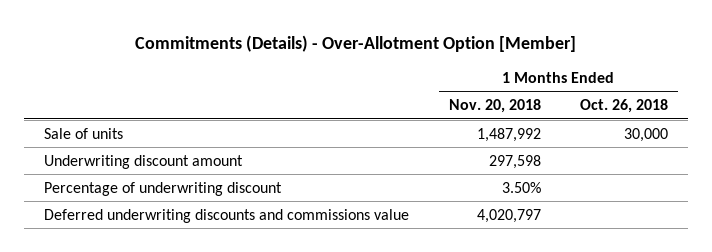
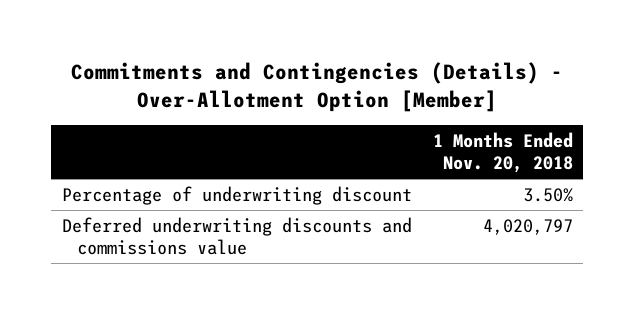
[135,34,577,52] Commitments (Details) - Over-Allotment Option [Member] -> [71,62,564,112] Commitments and Contingencies (Details) - Over-Allotment Option [Member]
[580,99,669,114] Oct. 26, 2018 -> none
[44,127,124,139] Sale of units -> none
[44,154,244,169] Underwriting discount amount -> none

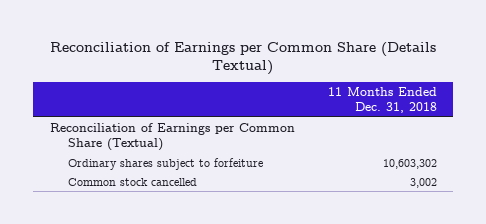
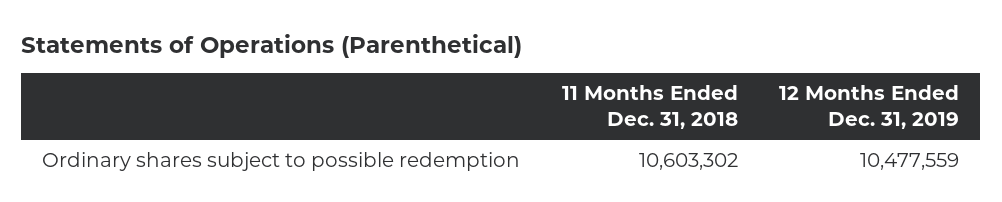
[50,41,437,76] Reconciliation of Earnings per Common Share (Details Textual) -> [21,33,523,58] Statements of Operations (Parenthetical)
none -> [779,85,960,129] 12 Months Ended Dec. 31, 2019
[49,122,295,152] Reconciliation of Earnings per Common Share (Textual) -> none
[68,177,198,186] Common stock cancelled -> none
[68,157,264,170] Ordinary shares subject to forfeiture -> [42,152,521,172] Ordinary shares subject to possible redemption

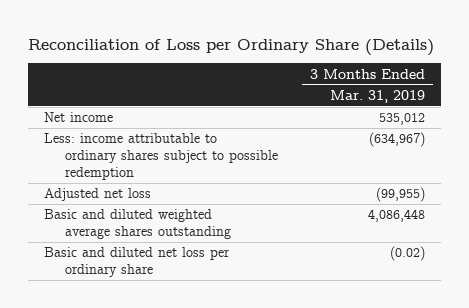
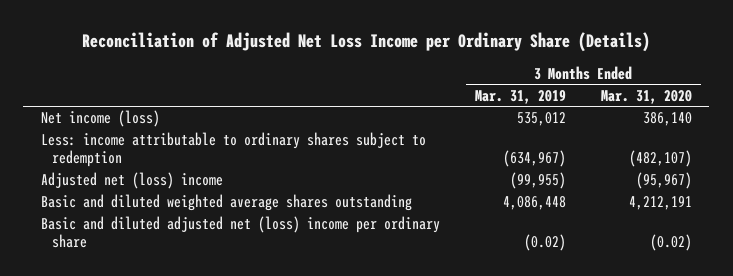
[28,38,435,56] Reconciliation of Loss per Ordinary Share (Details) -> [82,32,651,53] Reconciliation of Adjusted Net Loss Income per Ordinary Share (Details)
none -> [600,89,692,104] Mar. 31, 2020
[44,112,114,123] Net income -> [40,110,160,128] Net income (loss)
[44,133,279,180] Less: income attributable to ordinary shares subject to possible redemption -> [40,132,426,168] Less: income attributable to ordinary shares subject to redemption
[44,188,152,202] Adjusted net loss -> [40,172,223,190] Adjusted net (loss) income
[44,247,231,278] Basic and diluted net loss per ordinary share -> [40,216,440,249] Basic and diluted adjusted net (loss) income per ordinary share

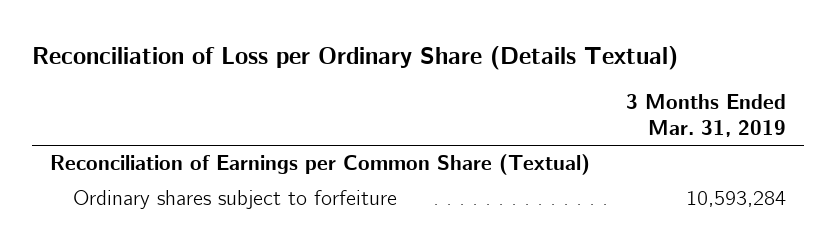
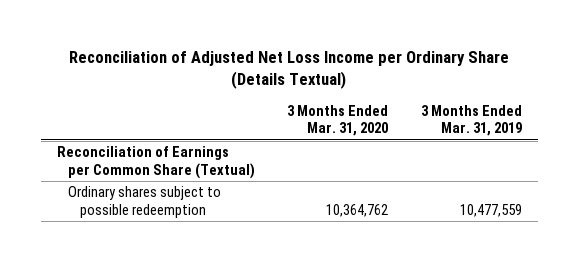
[31,45,678,70] Reconciliation of Loss per Ordinary Share (Details Textual) -> [69,50,510,90] Reconciliation of Adjusted Net Loss Income per Ordinary Share (Details Textual)
none -> [287,104,389,137] 3 Months Ended Mar. 31, 2020
[72,190,397,210] Ordinary shares subject to forfeiture -> [68,186,222,218] Ordinary shares subject to possible redeemption
[685,191,786,208] 10,593,284 -> [459,203,522,217] 10,477,559

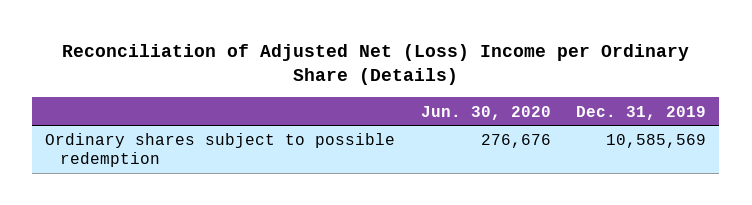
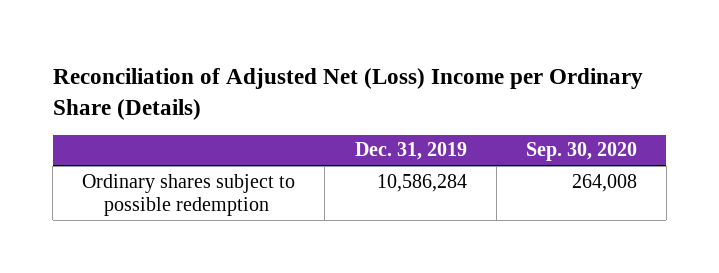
[420,105,551,120] Jun. 30, 2020 -> none
none -> [525,142,637,162] Sep. 30, 2020
[606,134,707,149] 10,585,569 -> [376,173,467,192] 10,586,284

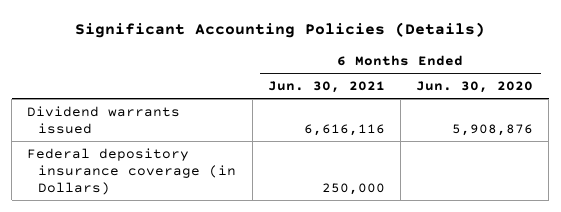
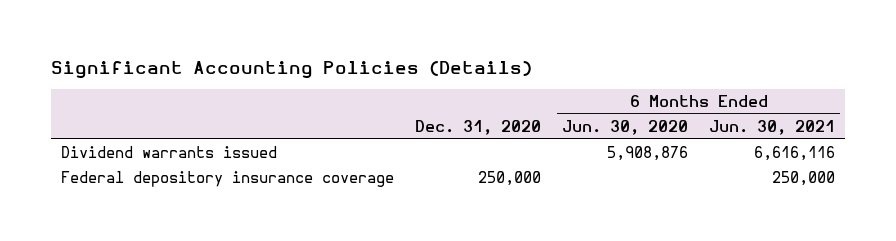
none -> [415,119,542,135] Dec. 31, 2020
[27,147,237,196] Federal depository insurance coverage (in Dollars) -> [61,171,395,188] Federal depository insurance coverage

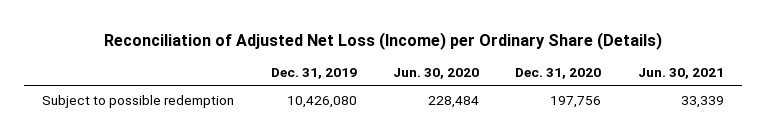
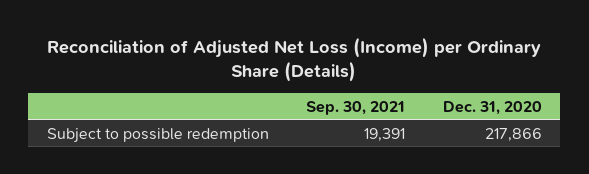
[270,68,357,80] Dec. 31, 2019 -> none
[392,68,479,80] Jun. 30, 2020 -> none
[637,68,724,80] Jun. 30, 2021 -> none
none -> [306,100,406,115] Sep. 30, 2021
[550,96,602,109] 197,756 -> [484,127,542,142] 217,866

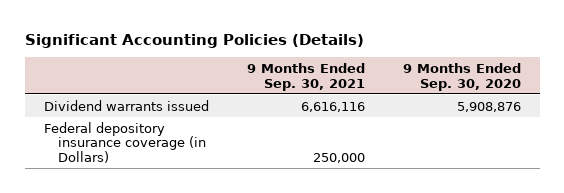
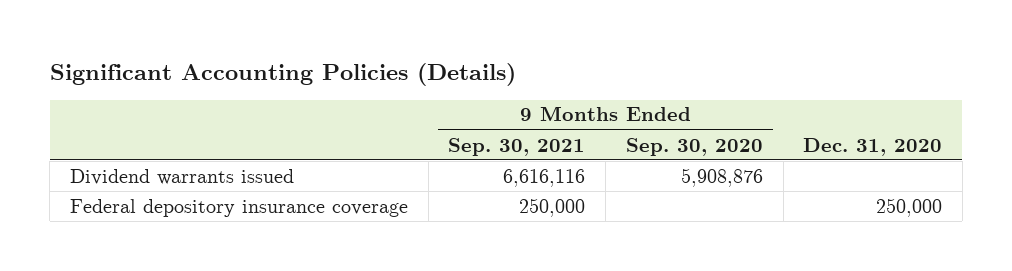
none -> [803,137,943,156] Dec. 31, 2020
[43,121,206,163] Federal depository insurance coverage (in Dollars) -> [70,198,409,217] Federal depository insurance coverage

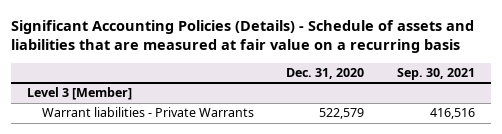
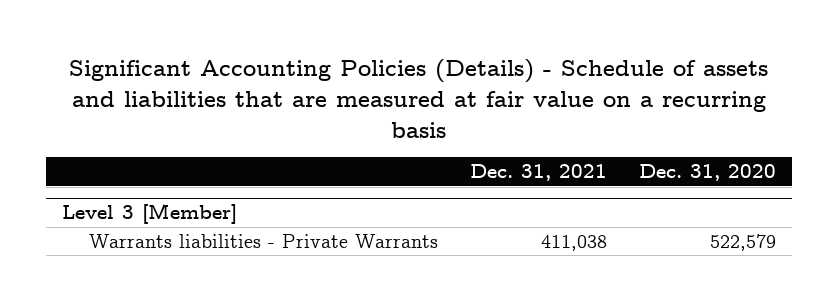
[396,67,475,80] Sep. 30, 2021 -> none
none -> [470,164,608,182] Dec. 31, 2021
[42,107,255,118] Warrant liabilities - Private Warrants -> [89,233,439,248] Warrants liabilities - Private Warrants

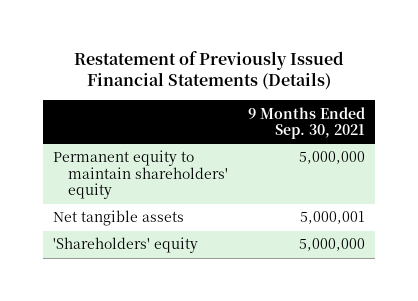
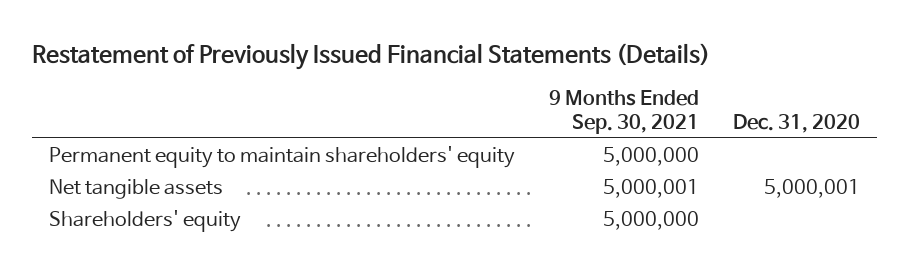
none -> [732,113,860,133] Dec. 31, 2020
[52,237,198,254] 'Shareholders' equity -> [48,210,241,233] Shareholders' equity

